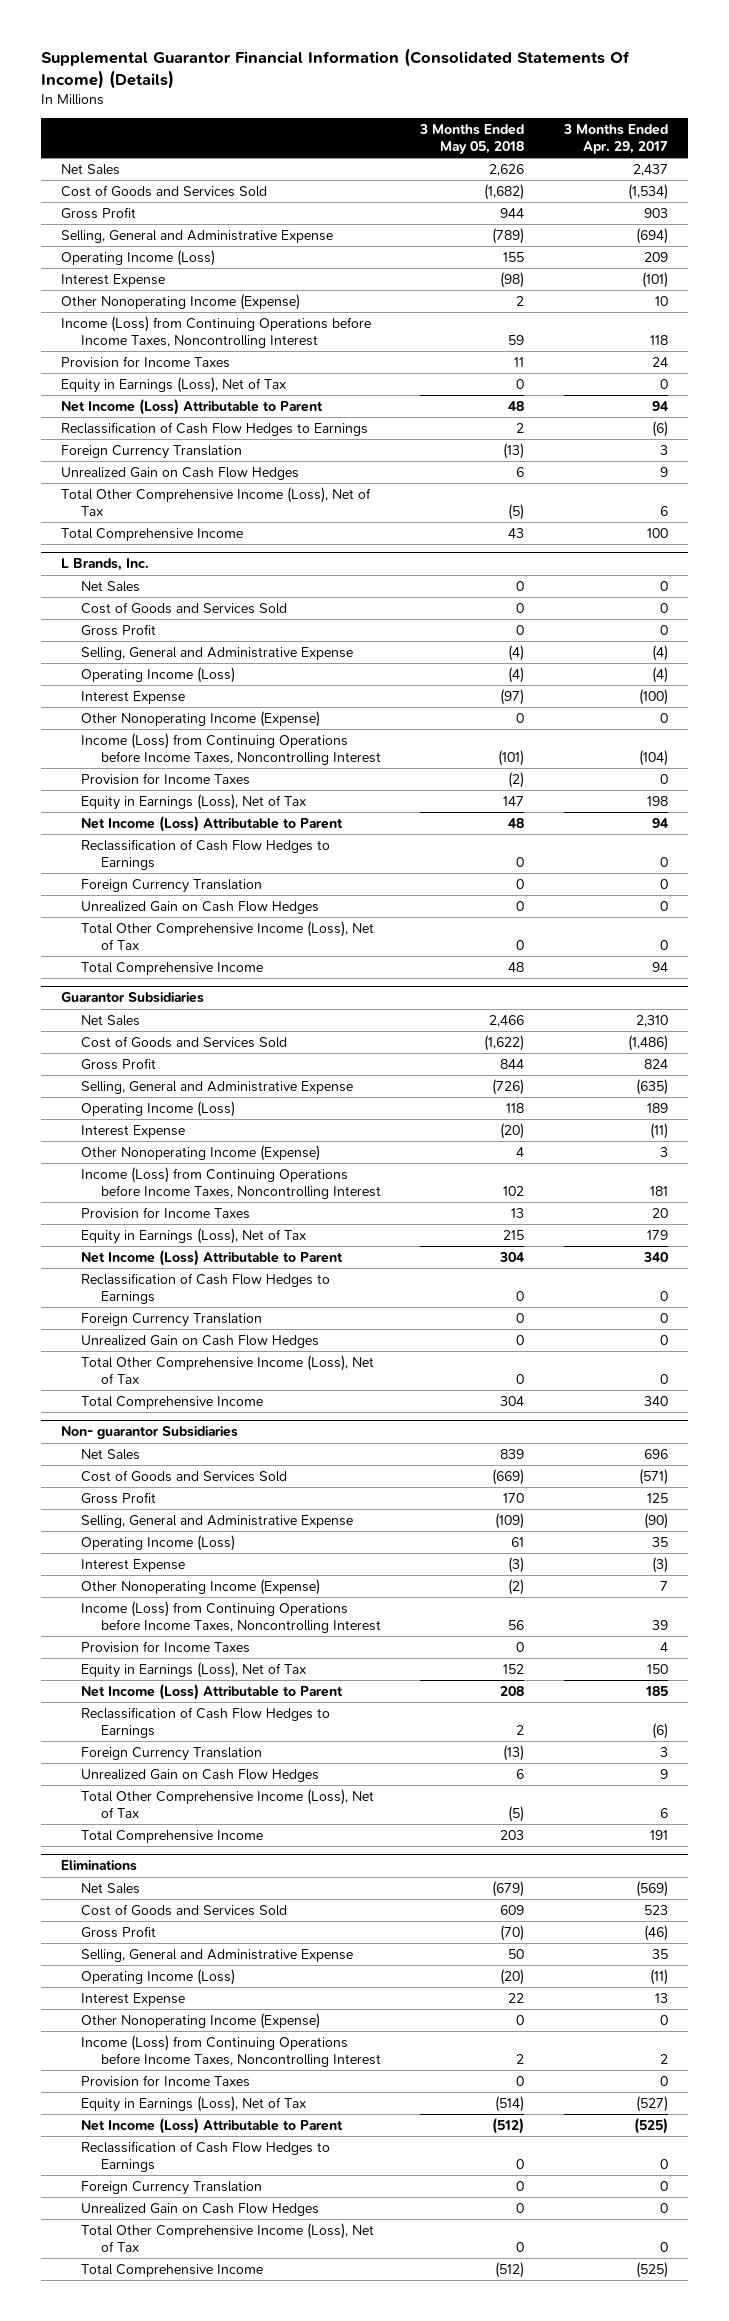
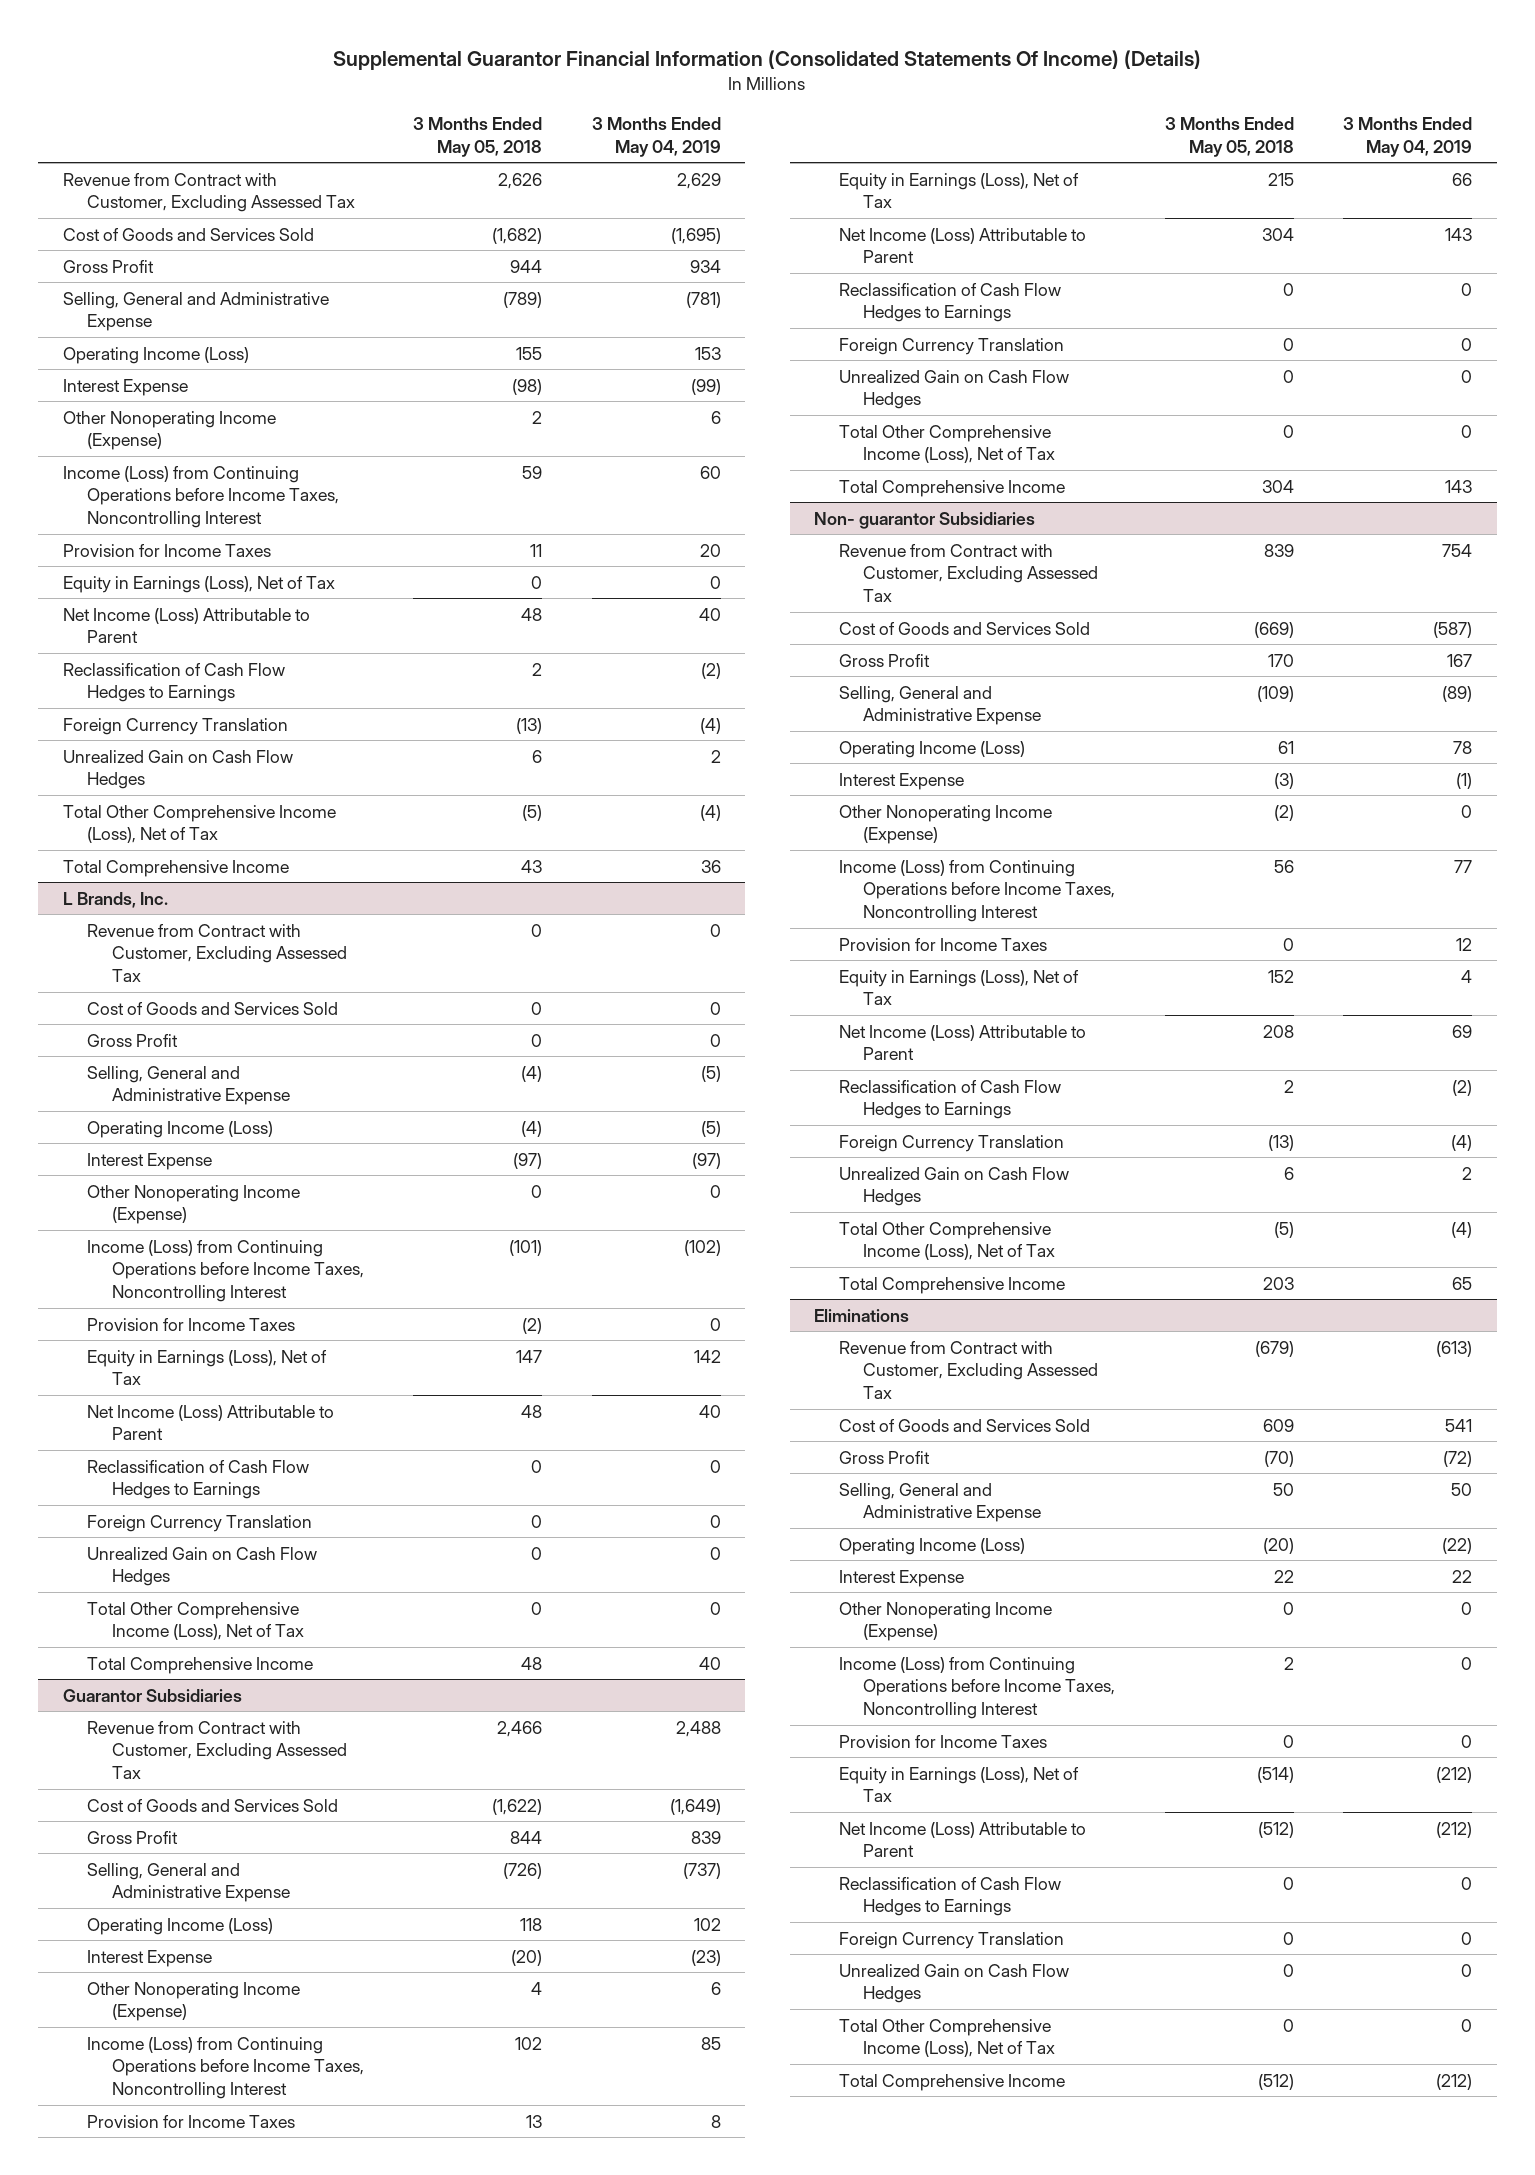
[563,124,669,155] 3 Months Ended Apr. 29, 2017 -> none
none -> [591,117,721,157] 3 Months Ended May 04, 2019
[60,163,120,175] Net Sales -> [63,172,356,213] Revenue from Contract with Customer, Excluding Assessed Tax
[80,580,140,592] Net Sales -> none
none -> [87,923,347,983] Revenue from Contract with Customer, Excluding Assessed Tax
[80,1014,140,1026] Net Sales -> [87,1720,347,1780] Revenue from Contract with Customer, Excluding Assessed Tax
[80,1448,140,1460] Net Sales -> [838,543,1099,603] Revenue from Contract with Customer, Excluding Assessed Tax
[80,1882,140,1894] Net Sales -> [838,1340,1099,1400] Revenue from Contract with Customer, Excluding Assessed Tax

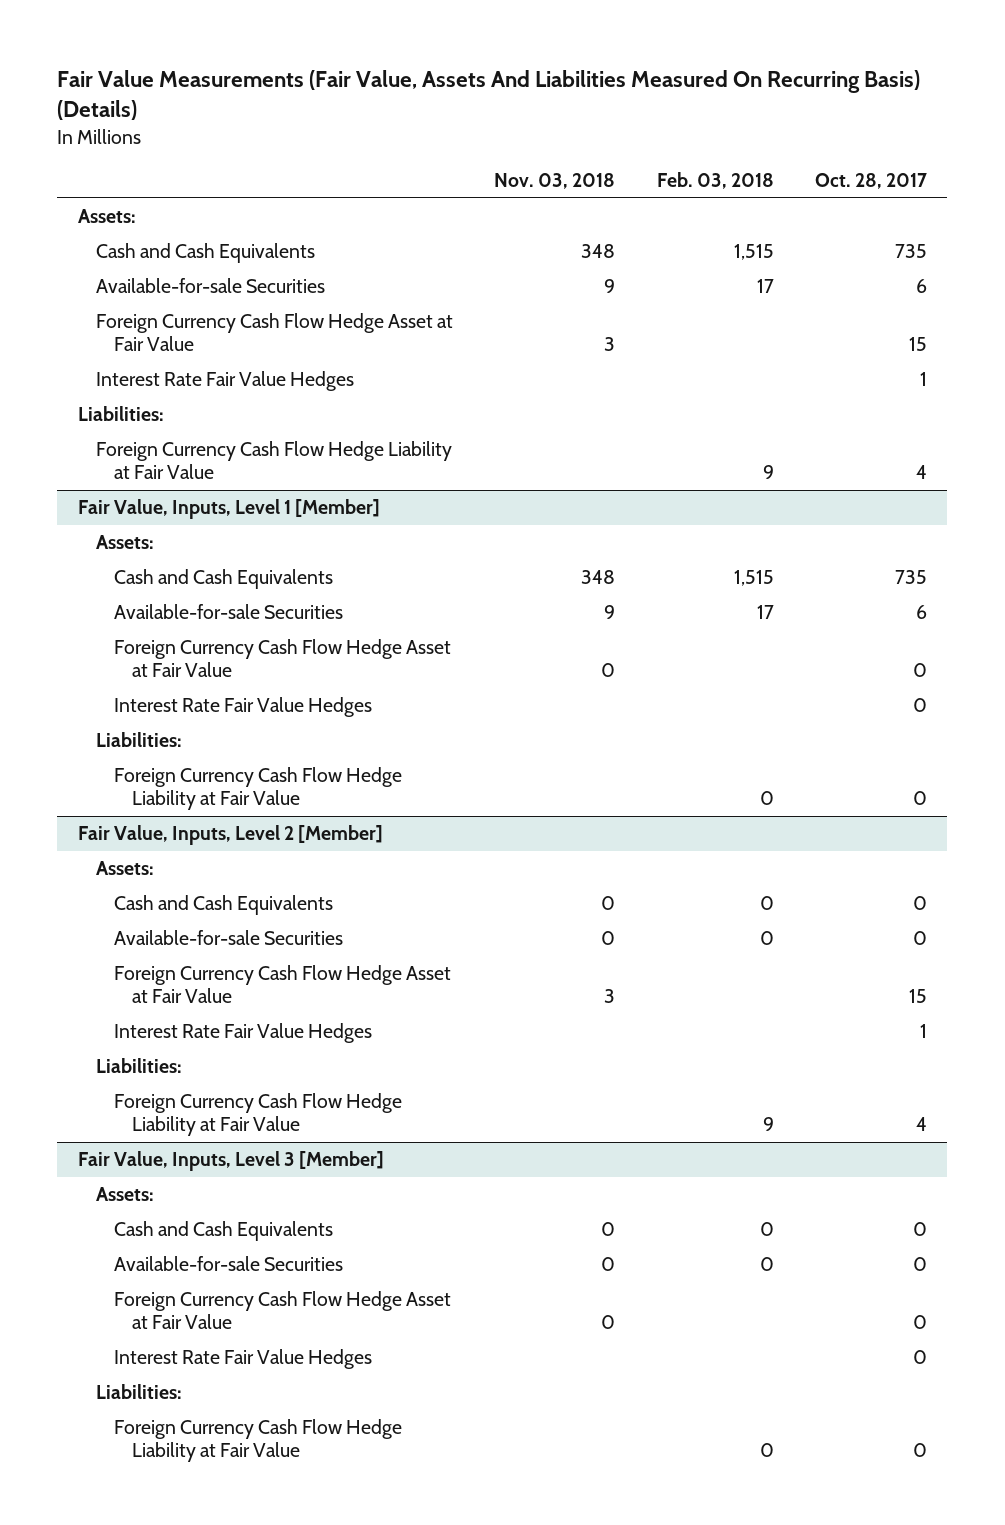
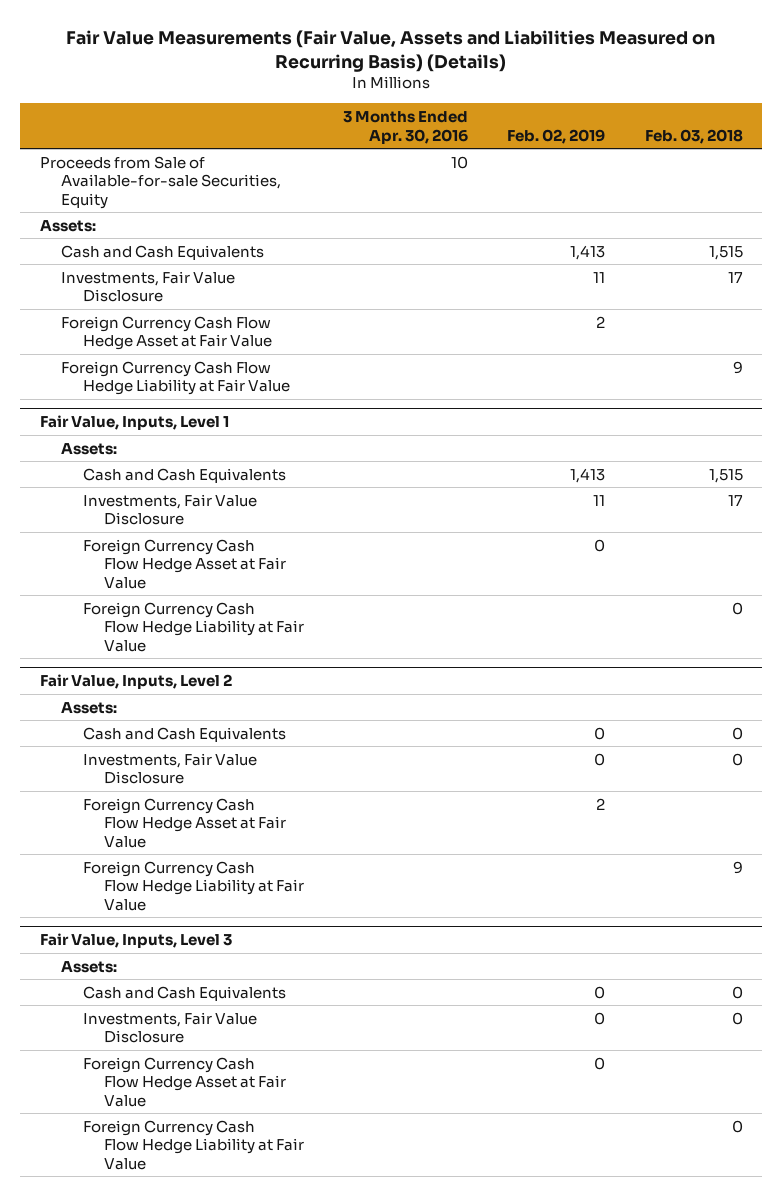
[57,70,921,121] Fair Value Measurements (Fair Value, Assets And Liabilities Measured On Recurring Basis) (Details) -> [66,29,716,72] Fair Value Measurements (Fair Value, Assets and Liabilities Measured on Recurring Basis) (Details)
[494,173,616,190] Nov. 03, 2018 -> none
[814,173,927,190] Oct. 28, 2017 -> none
none -> [343,110,469,144] 3 Months Ended Apr. 30, 2016
none -> [507,128,606,144] Feb. 02, 2019
none -> [39,155,282,209] Proceeds from Sale of Available-for-sale Securities, Equity
[95,278,325,294] Available-for-sale Securities -> [61,270,236,303] Investments, Fair Value Disclosure
[95,371,354,392] Interest Rate Fair Value Hedges -> none
[77,406,164,422] Liabilities: -> none
[77,499,380,520] Fair Value, Inputs, Level 1 [Member] -> [39,414,229,430] Fair Value, Inputs, Level 1
[113,604,343,620] Available-for-sale Securities -> [82,493,257,526] Investments, Fair Value Disclosure
[113,697,372,718] Interest Rate Fair Value Hedges -> none
[95,732,182,748] Liabilities: -> none
[77,825,383,846] Fair Value, Inputs, Level 2 [Member] -> [39,673,232,689] Fair Value, Inputs, Level 2
[113,930,343,946] Available-for-sale Securities -> [82,752,257,785] Investments, Fair Value Disclosure
[113,1023,372,1044] Interest Rate Fair Value Hedges -> none
[95,1058,182,1074] Liabilities: -> none
[77,1151,384,1172] Fair Value, Inputs, Level 3 [Member] -> [39,932,232,948] Fair Value, Inputs, Level 3
[113,1256,343,1272] Available-for-sale Securities -> [82,1011,257,1044] Investments, Fair Value Disclosure
[113,1349,372,1370] Interest Rate Fair Value Hedges -> none
[95,1384,182,1400] Liabilities: -> none

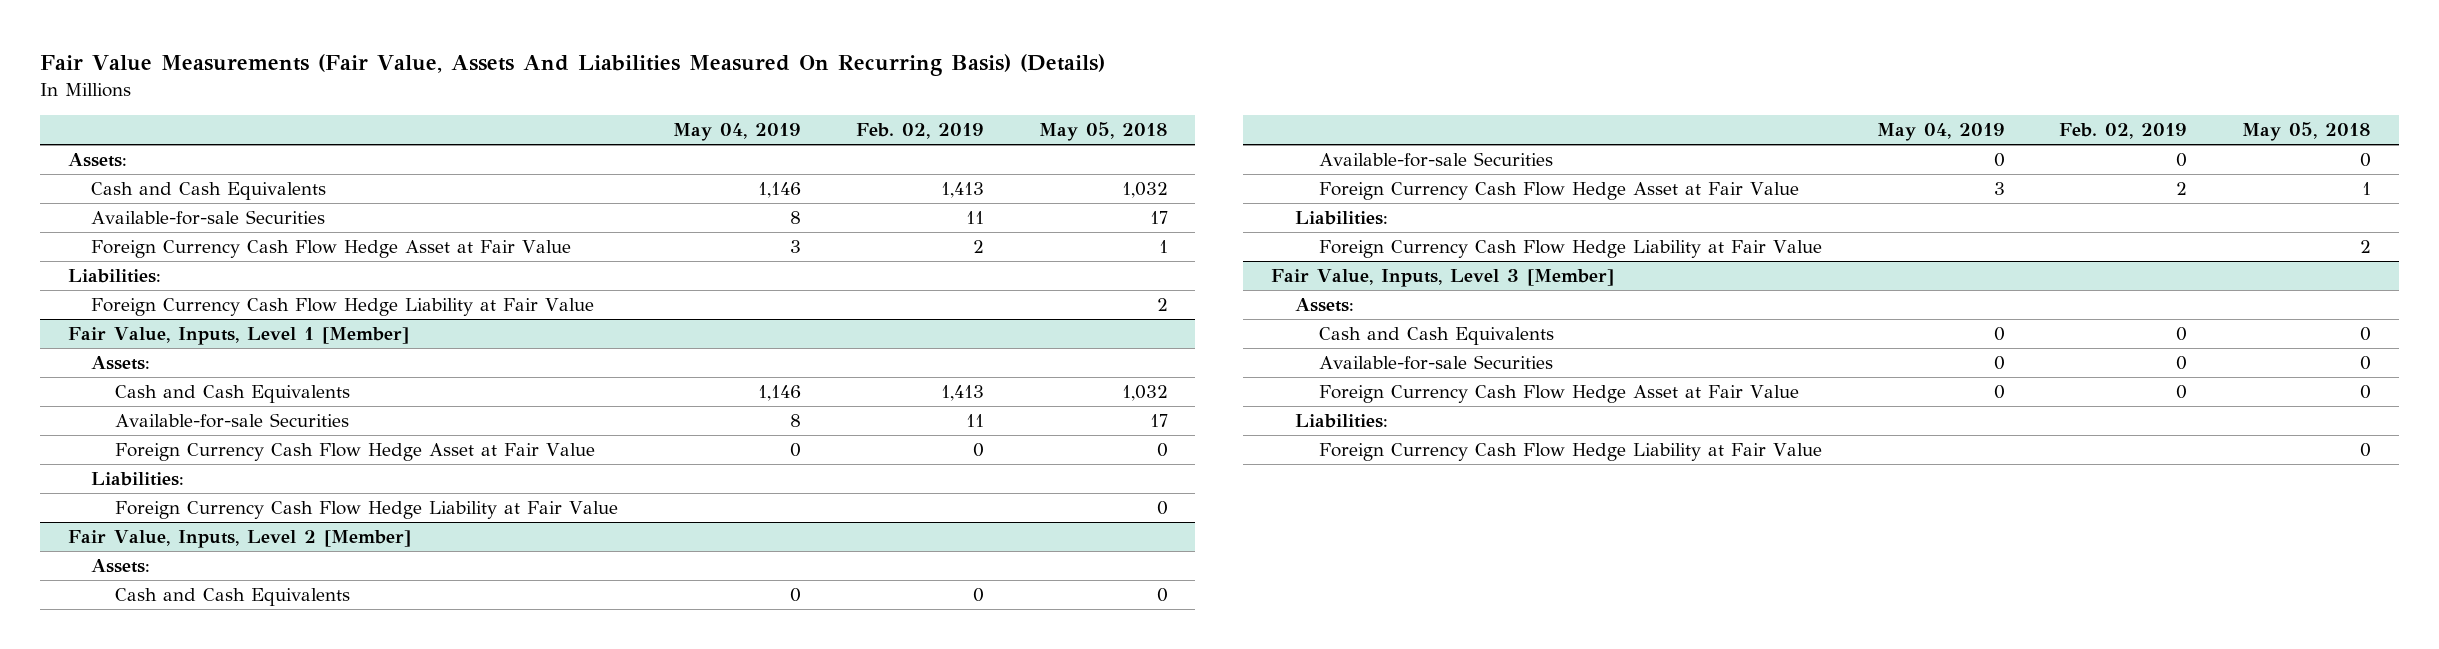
[66,29,716,72] Fair Value Measurements (Fair Value, Assets and Liabilities Measured on Recurring Basis) (Details) -> [40,53,1106,76] Fair Value Measurements (Fair Value, Assets And Liabilities Measured On Recurring Basis) (Details)
[343,110,469,144] 3 Months Ended Apr. 30, 2016 -> none
[644,128,743,144] Feb. 03, 2018 -> none
none -> [673,123,802,142] May 04, 2019
none -> [1038,122,1168,142] May 05, 2018
[39,155,282,209] Proceeds from Sale of Available-for-sale Securities, Equity -> none
[61,270,236,303] Investments, Fair Value Disclosure -> [91,210,326,226] Available-for-sale Securities
none -> [67,269,161,284] Liabilities:
[39,414,229,430] Fair Value, Inputs, Level 1 -> [67,327,409,346] Fair Value, Inputs, Level 1 [Member]
[82,493,257,526] Investments, Fair Value Disclosure -> [115,413,350,429] Available-for-sale Securities
none -> [91,472,185,487] Liabilities:
[39,673,232,689] Fair Value, Inputs, Level 2 -> [67,530,411,549] Fair Value, Inputs, Level 2 [Member]
[82,752,257,785] Investments, Fair Value Disclosure -> [1318,152,1553,168] Available-for-sale Securities
none -> [1294,211,1388,226] Liabilities:
[39,932,232,948] Fair Value, Inputs, Level 3 -> [1270,269,1614,288] Fair Value, Inputs, Level 3 [Member]
[82,1011,257,1044] Investments, Fair Value Disclosure -> [1318,355,1553,371] Available-for-sale Securities
none -> [1294,414,1388,429] Liabilities:

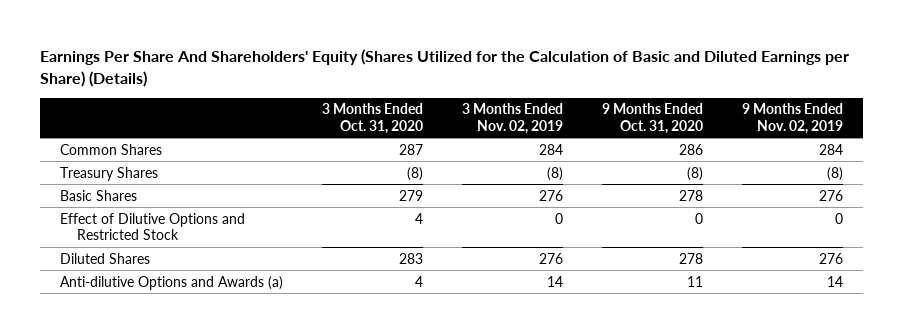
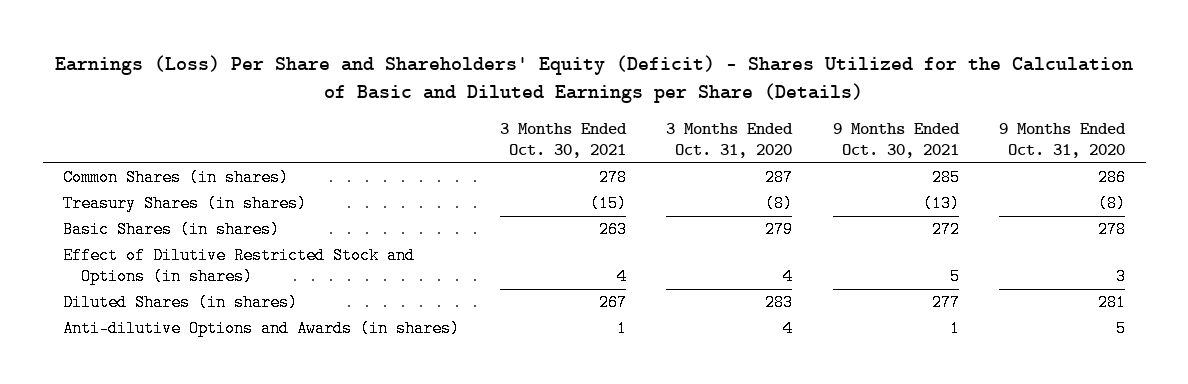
[40,48,850,87] Earnings Per Share And Shareholders' Equity (Shares Utilized for the Calculation of Basic and Diluted Earnings per Share) (Details) -> [55,55,1134,103] Earnings (Loss) Per Share and Shareholders' Equity (Deficit) - Shares Utilized for the Calculation of Basic and Diluted Earnings per Share (Details)
[461,103,563,134] 3 Months Ended Nov. 02, 2019 -> none
[742,103,844,134] 9 Months Ended Nov. 02, 2019 -> none
none -> [499,122,627,158] 3 Months Ended Oct. 30, 2021
none -> [832,122,960,158] 9 Months Ended Oct. 30, 2021
[59,143,162,155] Common Shares -> [63,169,290,187] Common Shares (in shares)
[59,166,158,181] Treasury Shares -> [63,195,308,213] Treasury Shares (in shares)
[59,189,137,201] Basic Shares -> [63,221,281,239] Basic Shares (in shares)
[59,212,245,241] Effect of Dilutive Options and Restricted Stock -> [63,247,416,286] Effect of Dilutive Restricted Stock and Options (in shares)
[695,212,704,224] 0 -> [1116,268,1127,286] 3
[59,252,150,264] Diluted Shares -> [63,294,299,312] Diluted Shares (in shares)
[679,252,704,264] 278 -> [1098,294,1127,312] 281
[59,275,283,290] Anti-dilutive Options and Awards (a) -> [63,320,461,338] Anti-dilutive Options and Awards (in shares)
[687,275,704,287] 11 -> [1116,320,1127,338] 5

